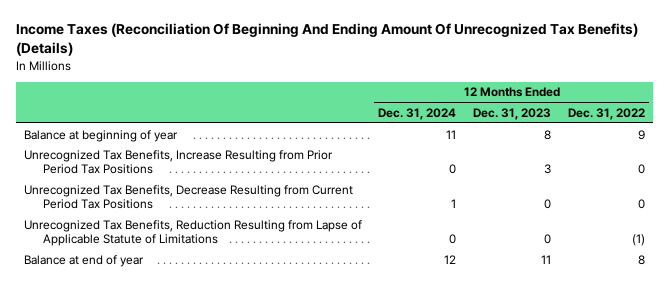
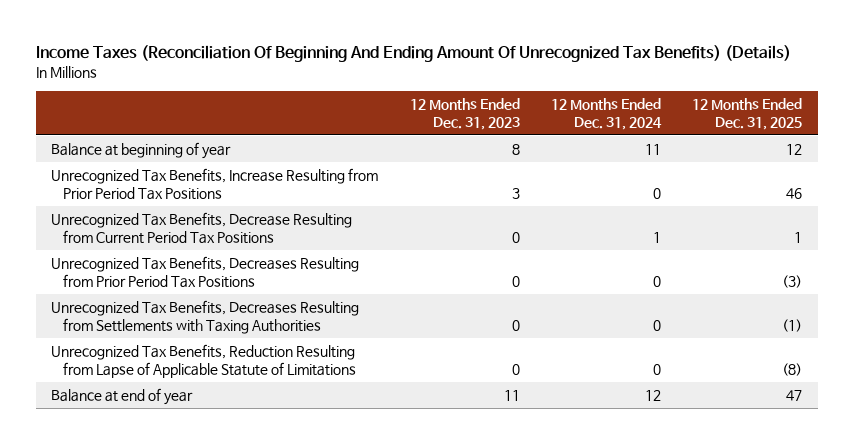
[567,107,645,120] Dec. 31, 2022 -> none
none -> [692,97,803,130] 12 Months Ended Dec. 31, 2025
none -> [51,256,360,288] Unrecognized Tax Benefits, Decreases Resulting from Prior Period Tax Positions
none -> [51,300,360,334] Unrecognized Tax Benefits, Decreases Resulting from Settlements with Taxing Authorities

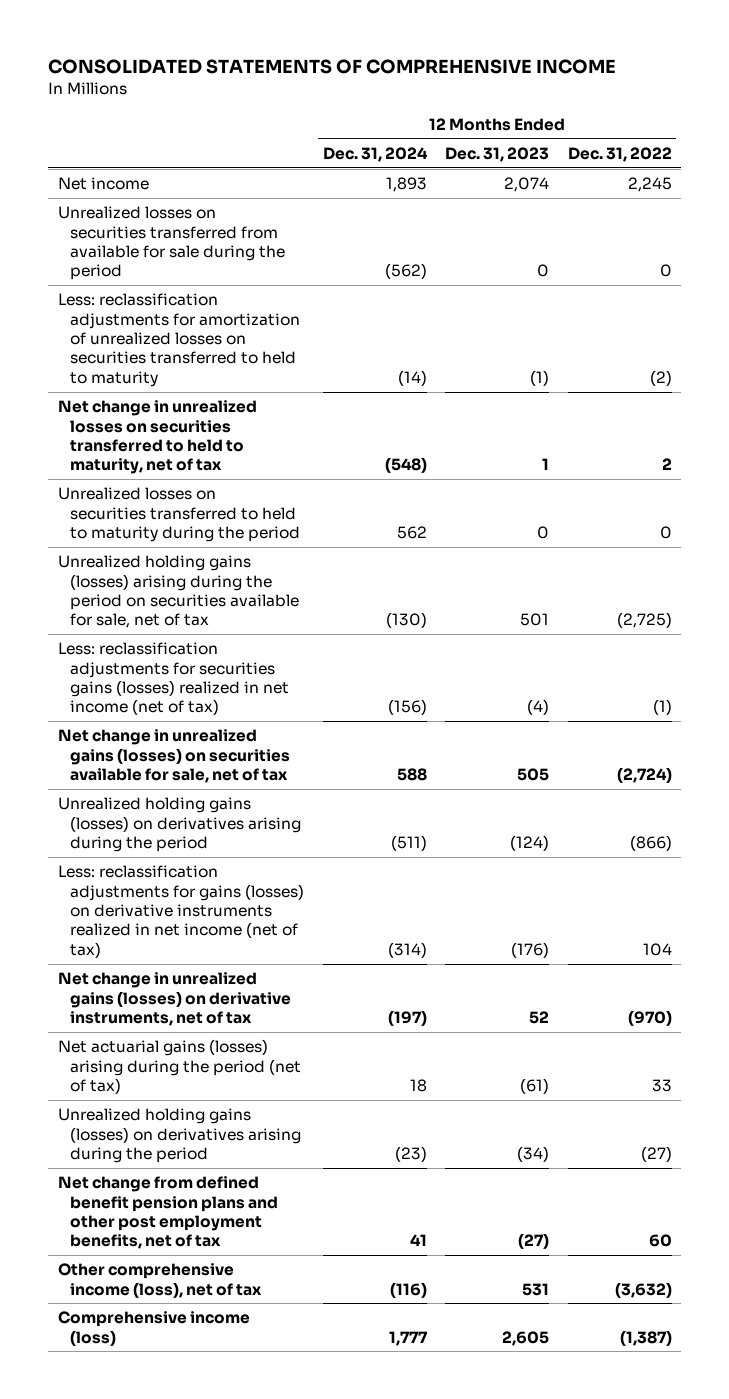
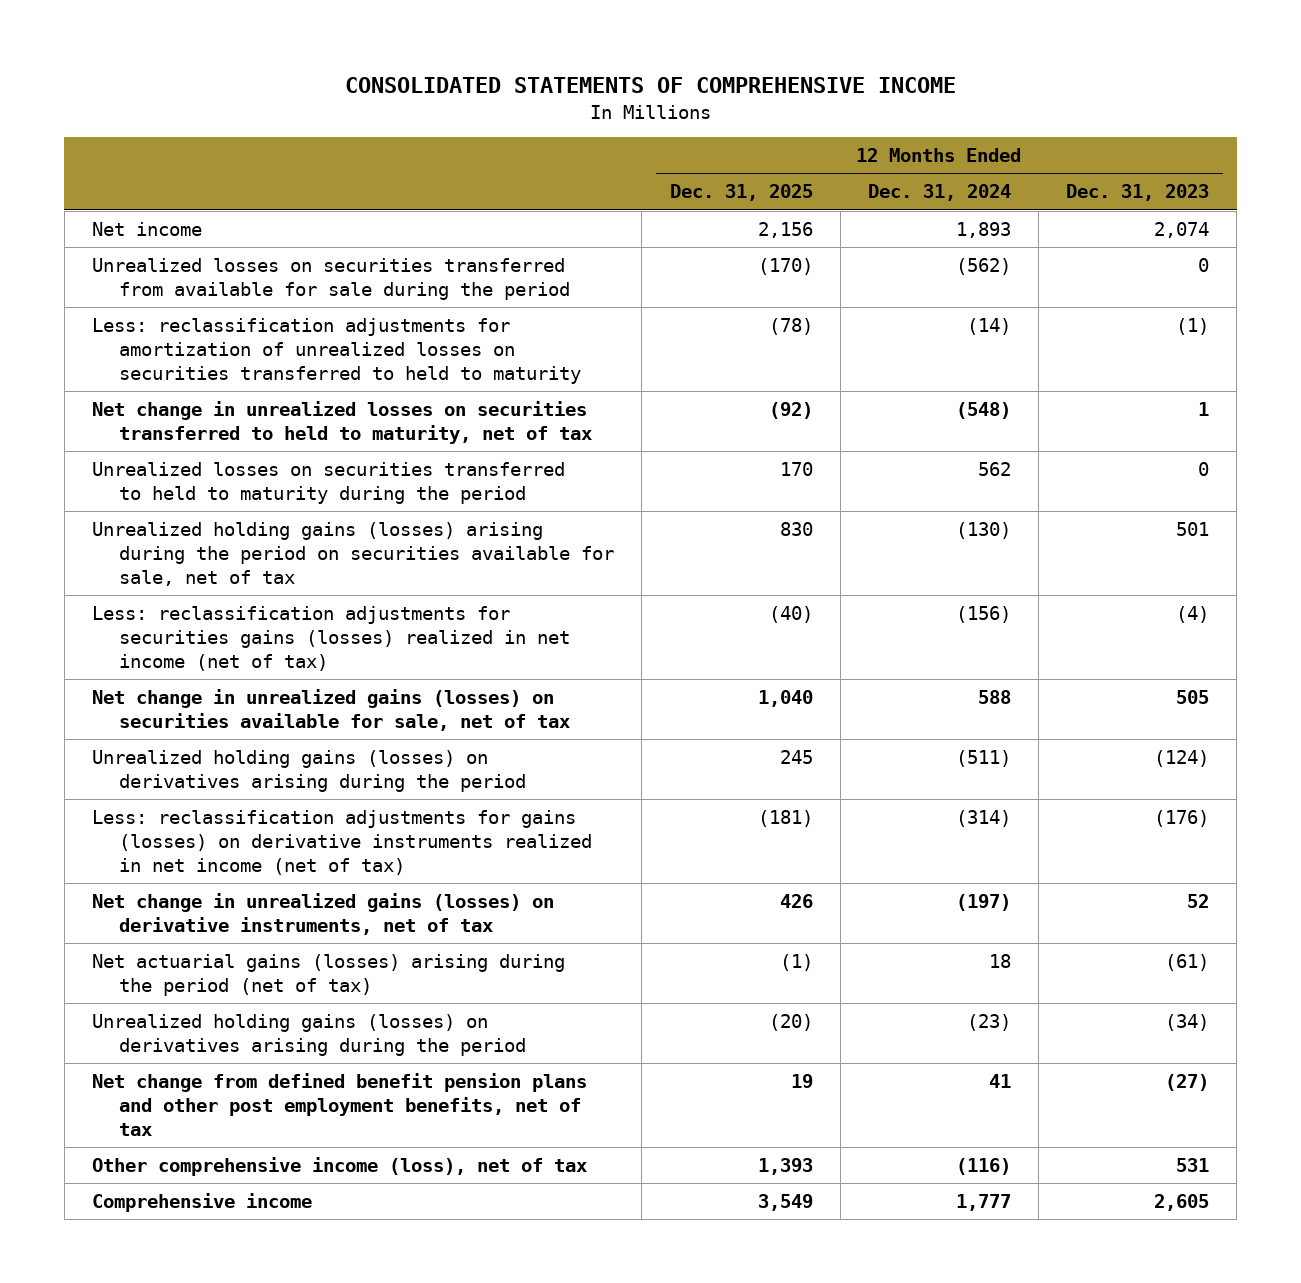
[567,146,672,162] Dec. 31, 2022 -> none
none -> [669,184,813,202] Dec. 31, 2025
[57,1311,250,1346] Comprehensive income (loss) -> [91,1192,312,1212] Comprehensive income

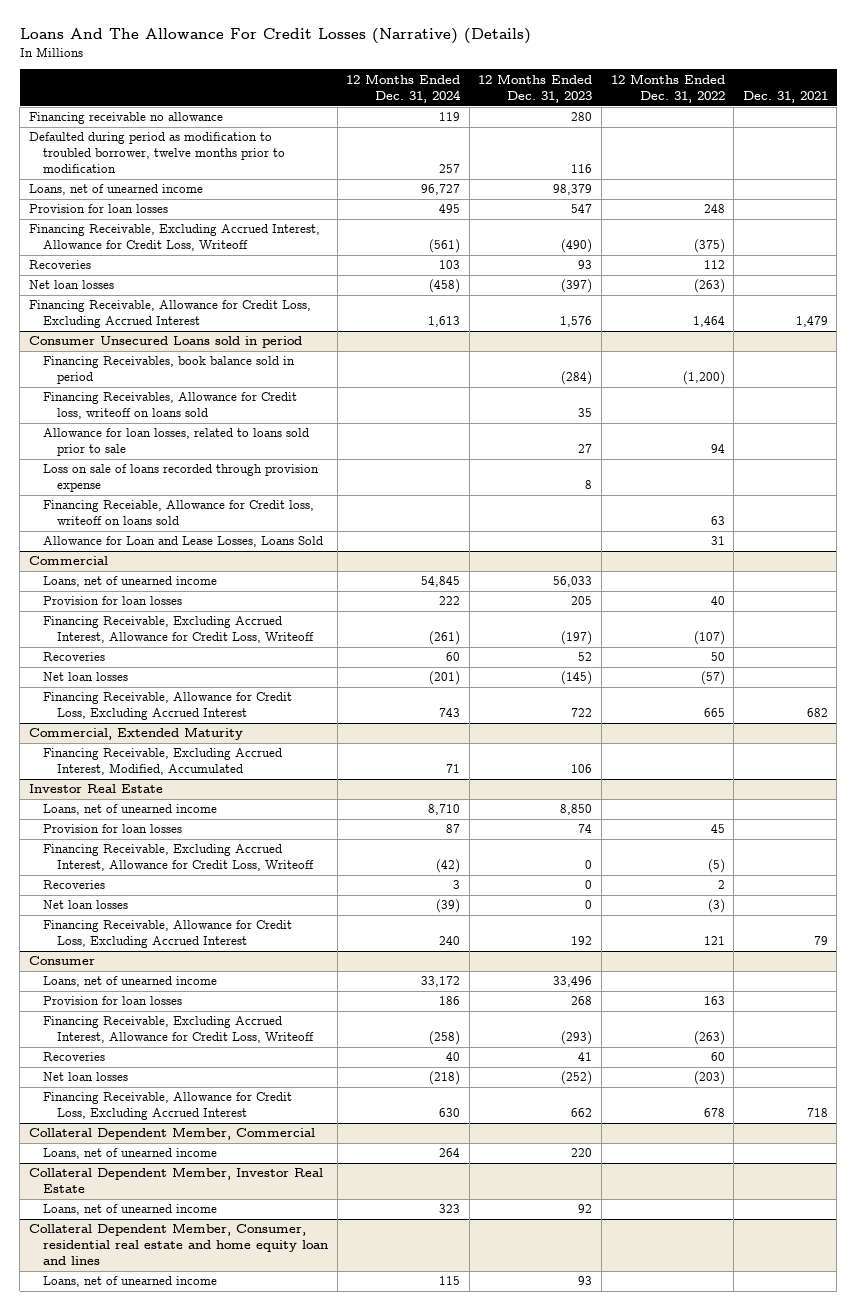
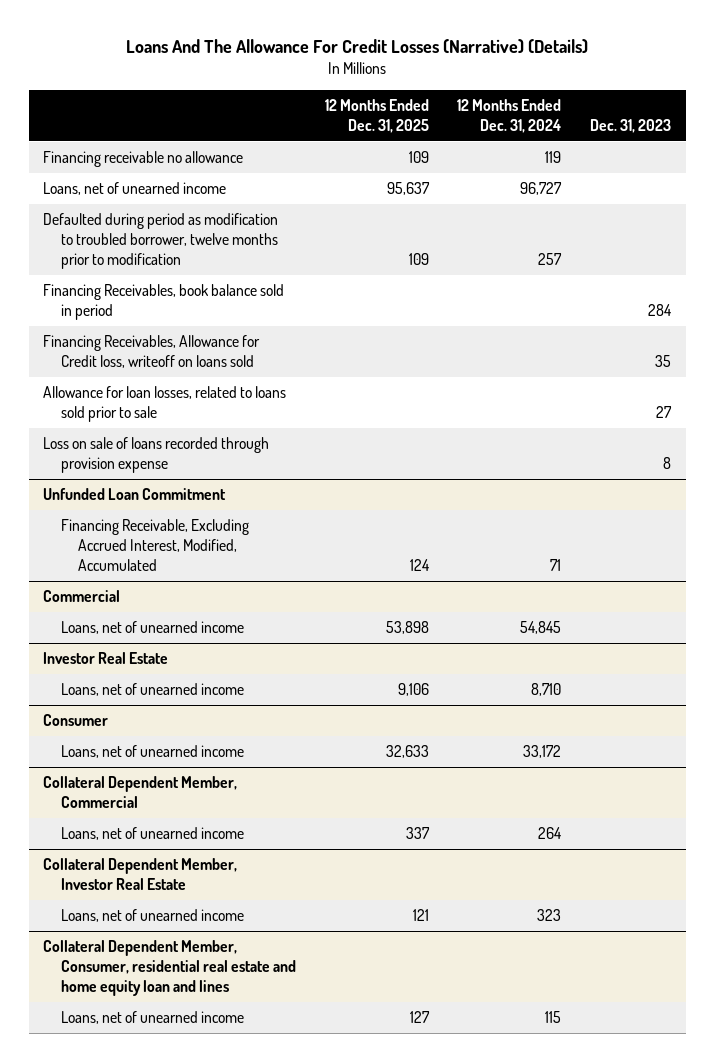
[478,73,593,103] 12 Months Ended Dec. 31, 2023 -> none
[610,73,725,103] 12 Months Ended Dec. 31, 2022 -> none
[742,90,828,103] Dec. 31, 2021 -> none
none -> [324,98,429,133] 12 Months Ended Dec. 31, 2025
none -> [590,118,672,133] Dec. 31, 2023
[28,204,168,214] Provision for loan losses -> none
[28,224,320,252] Financing Receivable, Excluding Accrued Interest, Allowance for Credit Loss, Writeoff -> none
[28,260,91,270] Recoveries -> none
[28,280,114,290] Net loan losses -> none
[28,300,311,329] Financing Receivable, Allowance for Credit Loss, Excluding Accrued Interest -> none
[28,336,302,349] Consumer Unsecured Loans sold in period -> none
[28,132,285,174] Defaulted during period as modification to troubled borrower, twelve months prior to modification -> [43,213,279,270] Defaulted during period as modification to troubled borrower, twelve months prior to modification
[42,500,314,526] Financing Receiable, Allowance for Credit loss, writeoff on loans sold -> none
[42,536,323,548] Allowance for Loan and Lease Losses, Loans Sold -> none
none -> [43,488,227,501] Unfunded Loan Commitment
none -> [60,519,249,572] Financing Receivable, Excluding Accrued Interest, Modified, Accumulated
[42,596,182,606] Provision for loan losses -> none
[42,616,315,644] Financing Receivable, Excluding Accrued Interest, Allowance for Credit Loss, Writeoff -> none
[42,652,105,662] Recoveries -> none
[42,672,128,682] Net loan losses -> none
[42,692,292,721] Financing Receivable, Allowance for Credit Loss, Excluding Accrued Interest -> none
[28,727,243,741] Commercial, Extended Maturity -> none
[42,748,282,776] Financing Receivable, Excluding Accrued Interest, Modified, Accumulated -> none
[42,824,182,834] Provision for loan losses -> none
[42,844,315,872] Financing Receivable, Excluding Accrued Interest, Allowance for Credit Loss, Writeoff -> none
[42,880,105,890] Recoveries -> none
[42,900,128,910] Net loan losses -> none
[42,920,292,949] Financing Receivable, Allowance for Credit Loss, Excluding Accrued Interest -> none
[42,996,182,1006] Provision for loan losses -> none
[42,1016,315,1044] Financing Receivable, Excluding Accrued Interest, Allowance for Credit Loss, Writeoff -> none
[42,1052,105,1062] Recoveries -> none
[42,1072,128,1082] Net loan losses -> none
[42,1092,292,1121] Financing Receivable, Allowance for Credit Loss, Excluding Accrued Interest -> none

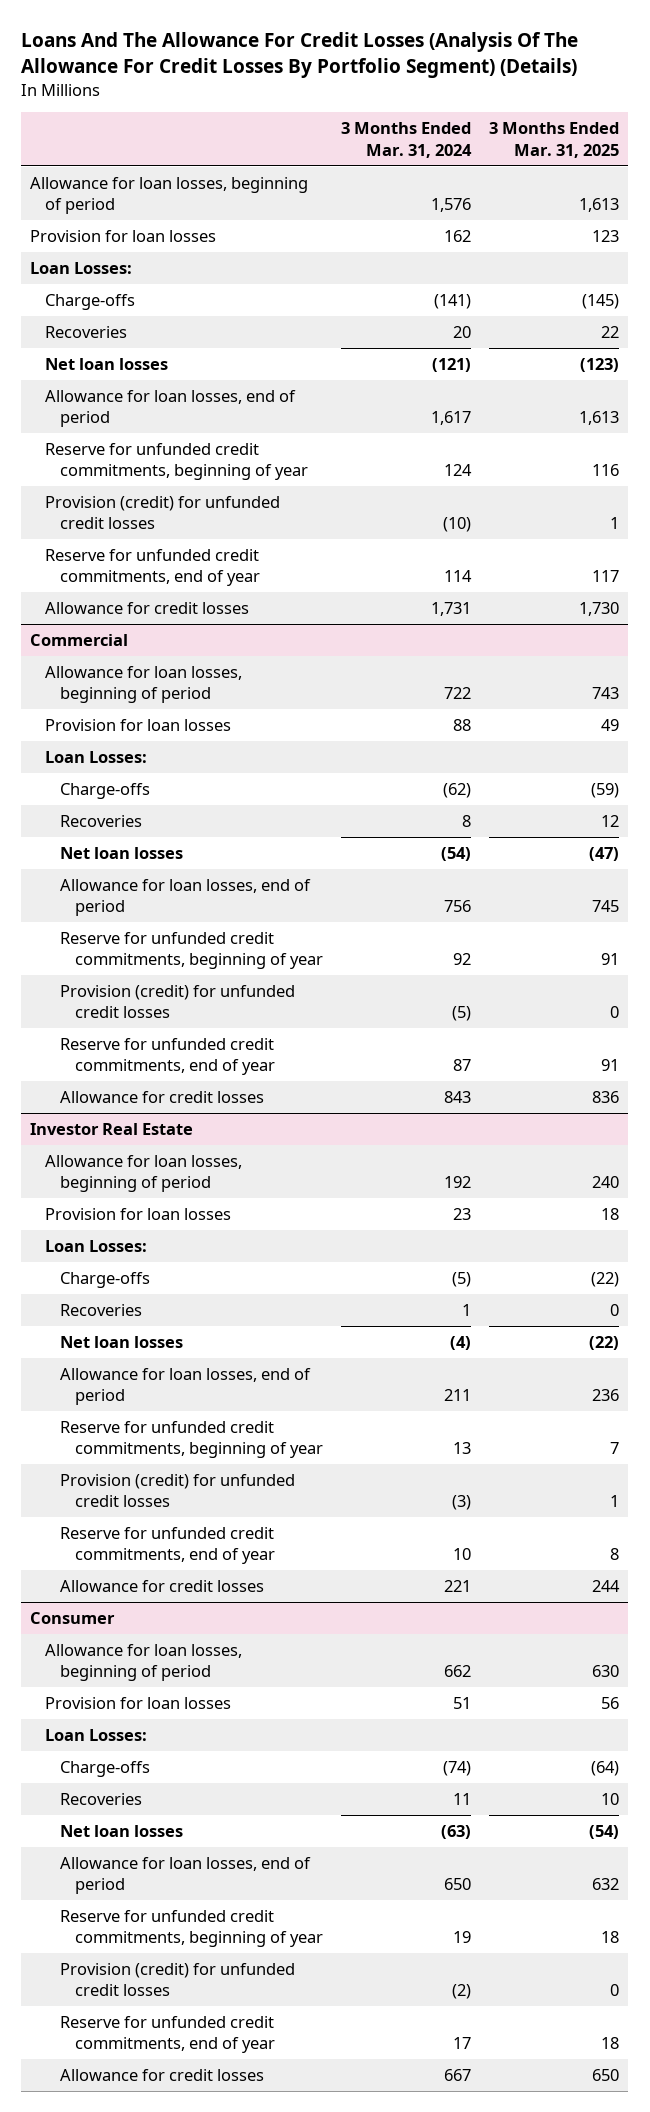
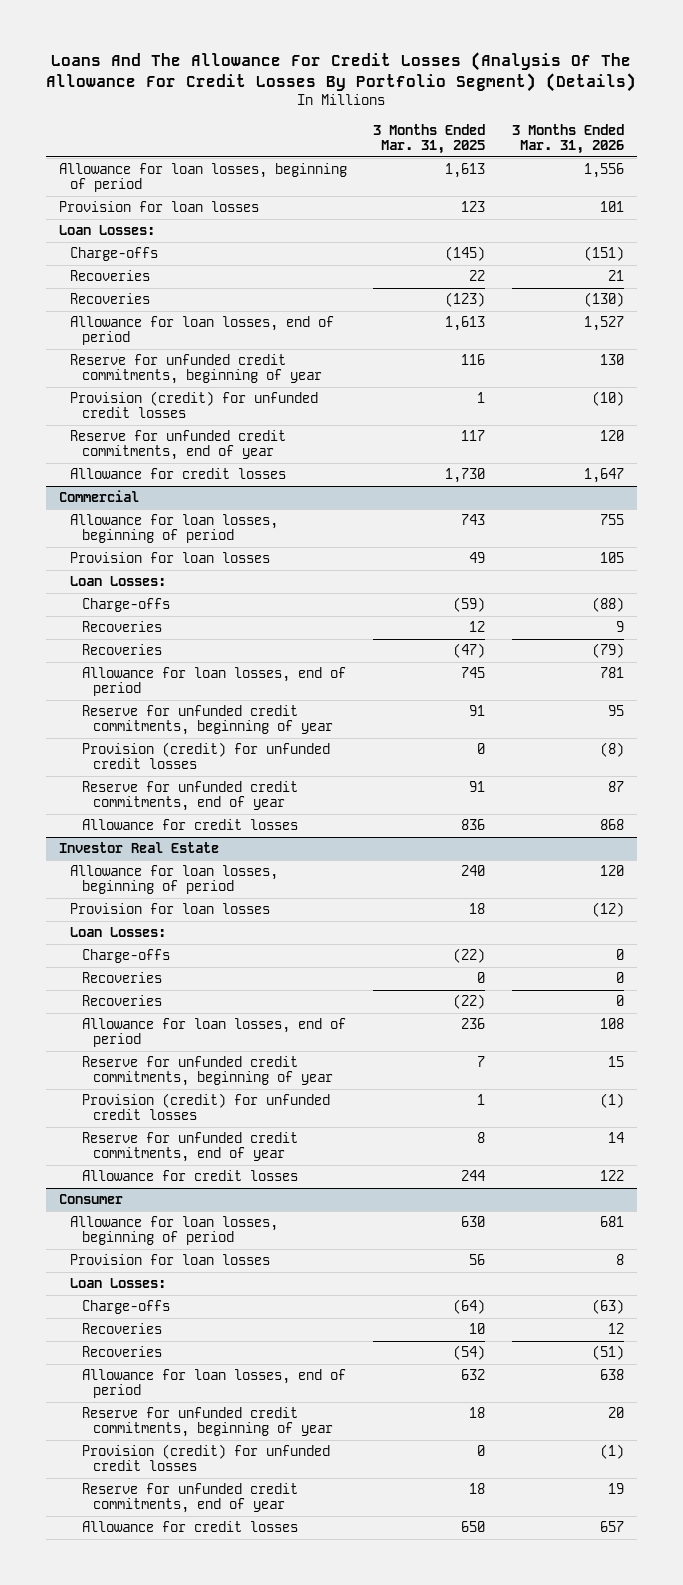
[341,122,473,158] 3 Months Ended Mar. 31, 2024 -> none
none -> [511,123,624,155] 3 Months Ended Mar. 31, 2026
[45,357,169,370] Net loan losses -> [70,293,151,305] Recoveries
[60,846,184,859] Net loan losses -> [81,644,162,656] Recoveries
[60,1335,184,1348] Net loan losses -> [81,995,162,1007] Recoveries
[60,1824,184,1837] Net loan losses -> [81,1346,162,1358] Recoveries

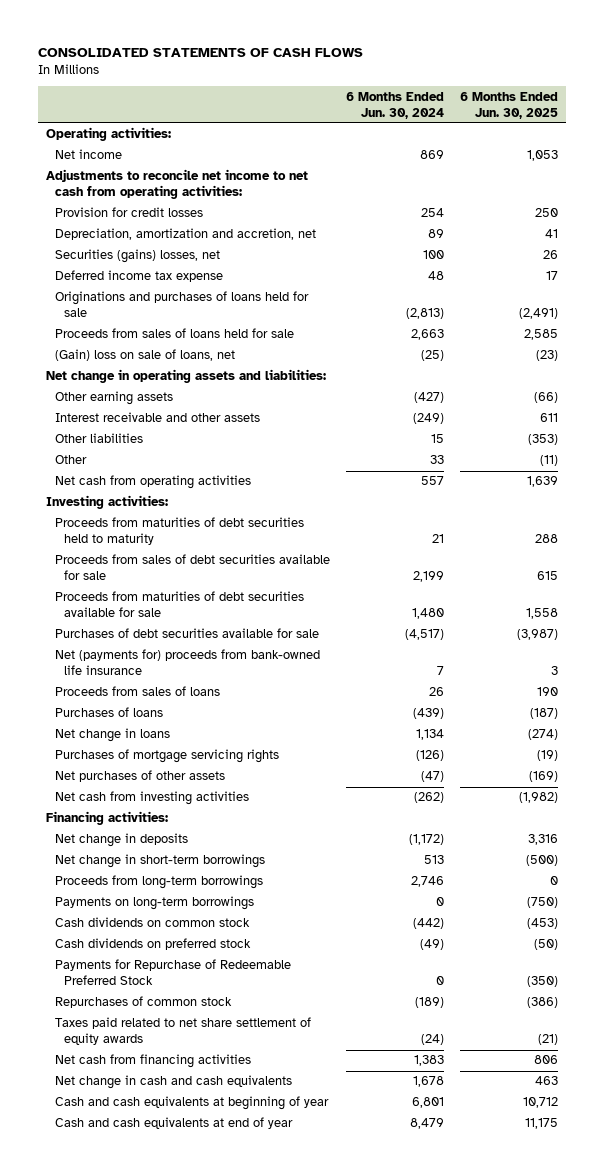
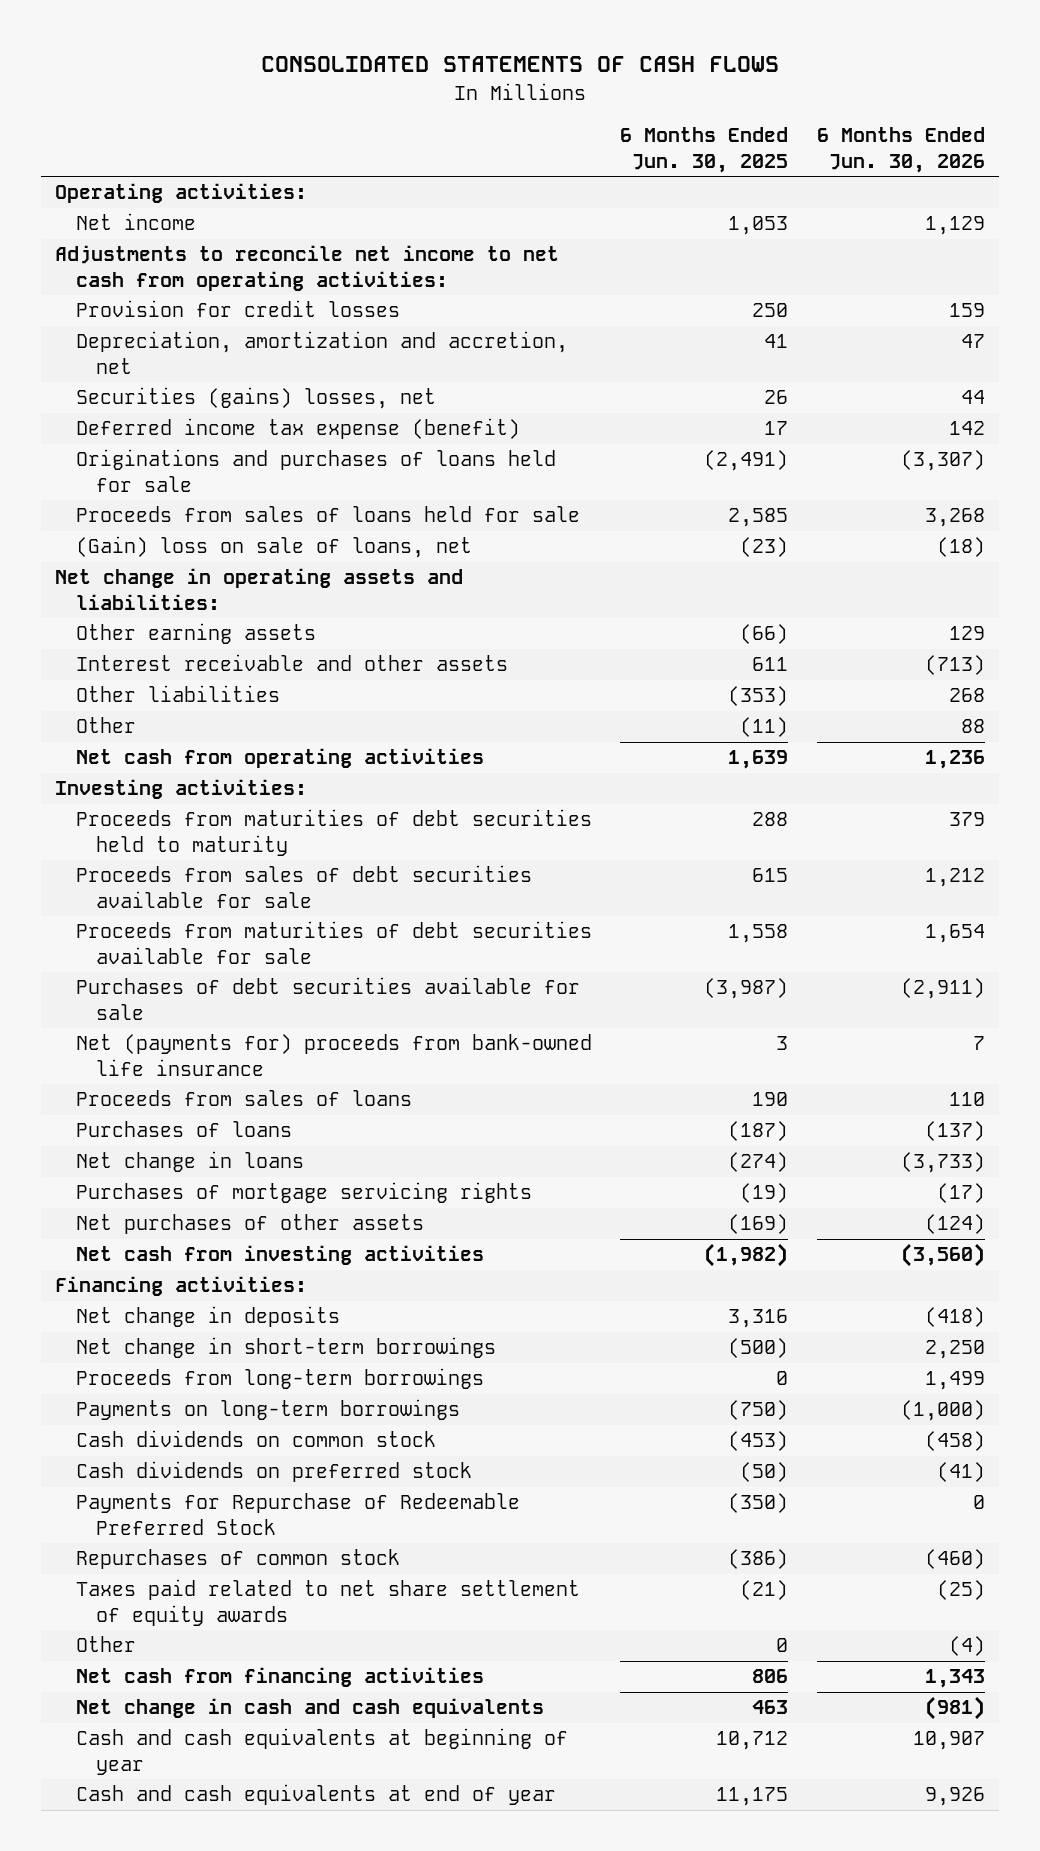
[346,91,445,119] 6 Months Ended Jun. 30, 2024 -> none
none -> [816,127,985,173] 6 Months Ended Jun. 30, 2026
[55,270,224,283] Deferred income tax expense -> [75,418,520,440] Deferred income tax expense (benefit)
none -> [75,1636,136,1653] Other

